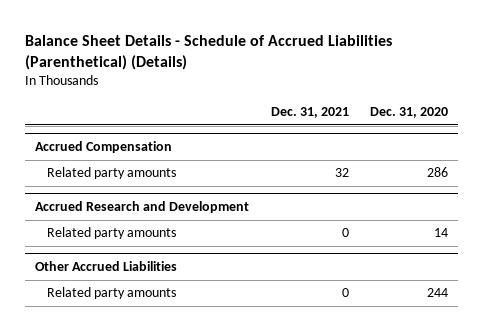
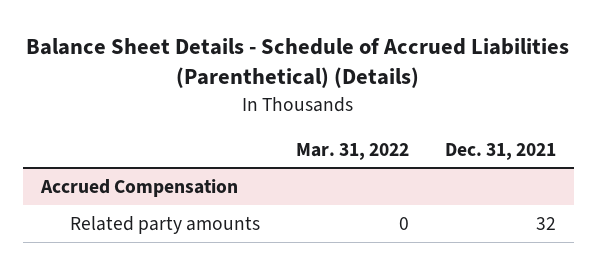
[369,107,448,119] Dec. 31, 2020 -> none
none -> [295,142,409,160] Mar. 31, 2022
[35,201,250,214] Accrued Research and Development -> none
[47,227,177,240] Related party amounts -> none
[35,261,178,272] Other Accrued Liabilities -> none
[47,287,177,300] Related party amounts -> none

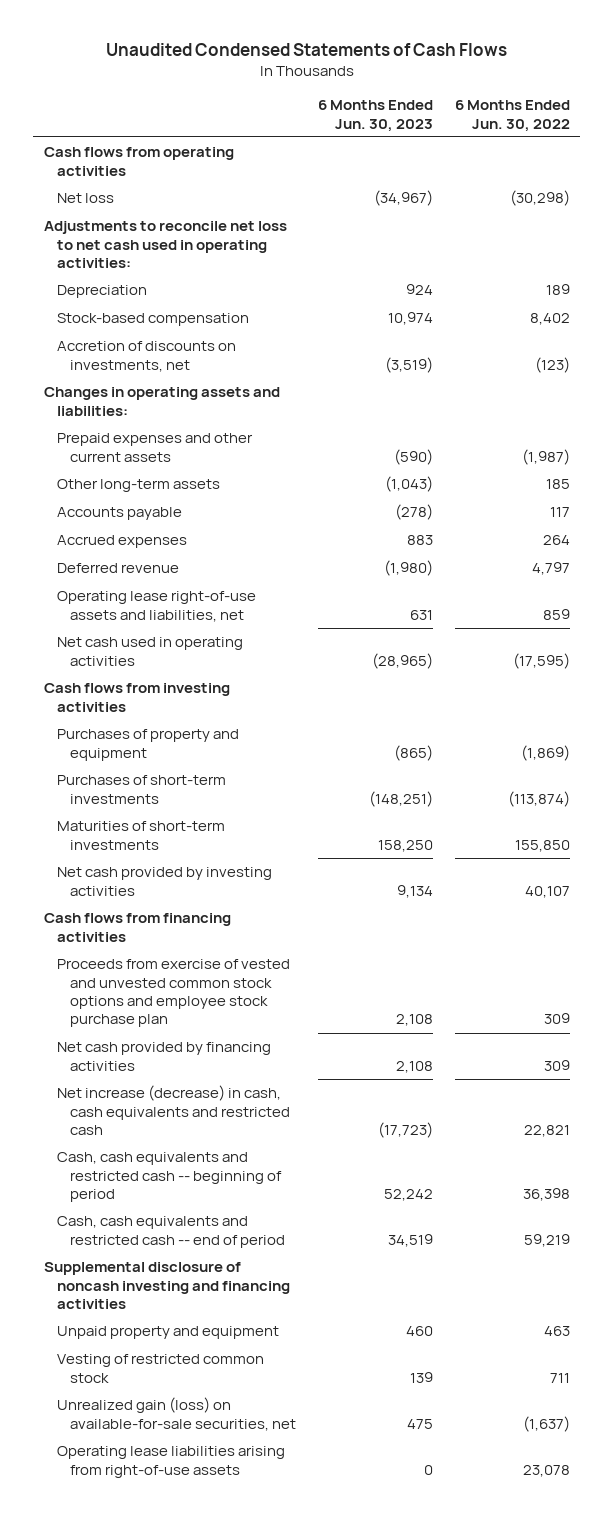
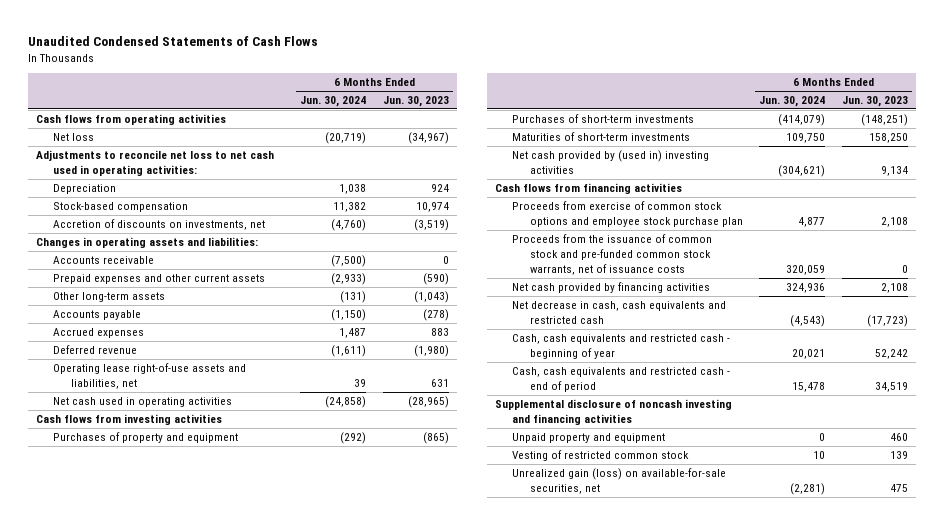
[454,100,570,132] 6 Months Ended Jun. 30, 2022 -> none
none -> [300,96,367,108] Jun. 30, 2024
none -> [53,256,155,265] Accounts receivable
[56,867,272,896] Net cash provided by investing activities -> [512,150,710,174] Net cash provided by (used in) investing activities
[56,959,290,1028] Proceeds from exercise of vested and unvested common stock options and employee stock purchase plan -> [512,201,743,227] Proceeds from exercise of common stock options and employee stock purchase plan
none -> [512,234,713,275] Proceeds from the issuance of common stock and pre-funded common stock warrants, net of issuance costs
[56,1085,291,1135] Net increase (decrease) in cash, cash equivalents and restricted cash -> [512,301,727,324] Net decrease in cash, cash equivalents and restricted cash
[56,1152,283,1202] Cash, cash equivalents and restricted cash -- beginning of period -> [512,334,731,359] Cash, cash equivalents and restricted cash - beginning of year
[56,1216,286,1248] Cash, cash equivalents and restricted cash -- end of period -> [512,367,731,392] Cash, cash equivalents and restricted cash - end of period
[56,1446,285,1478] Operating lease liabilities arising from right-of-use assets -> none

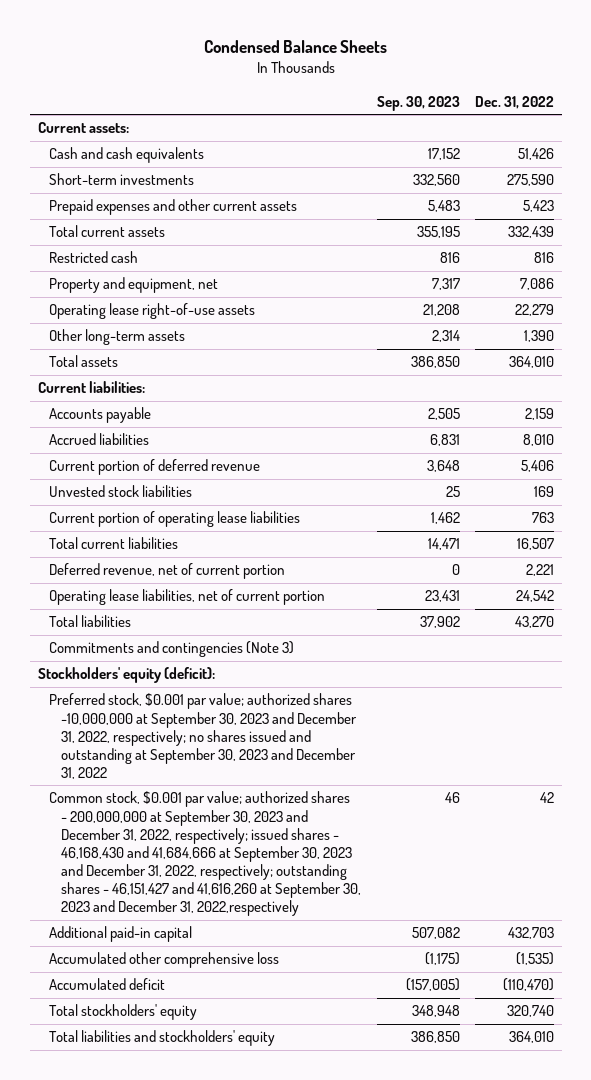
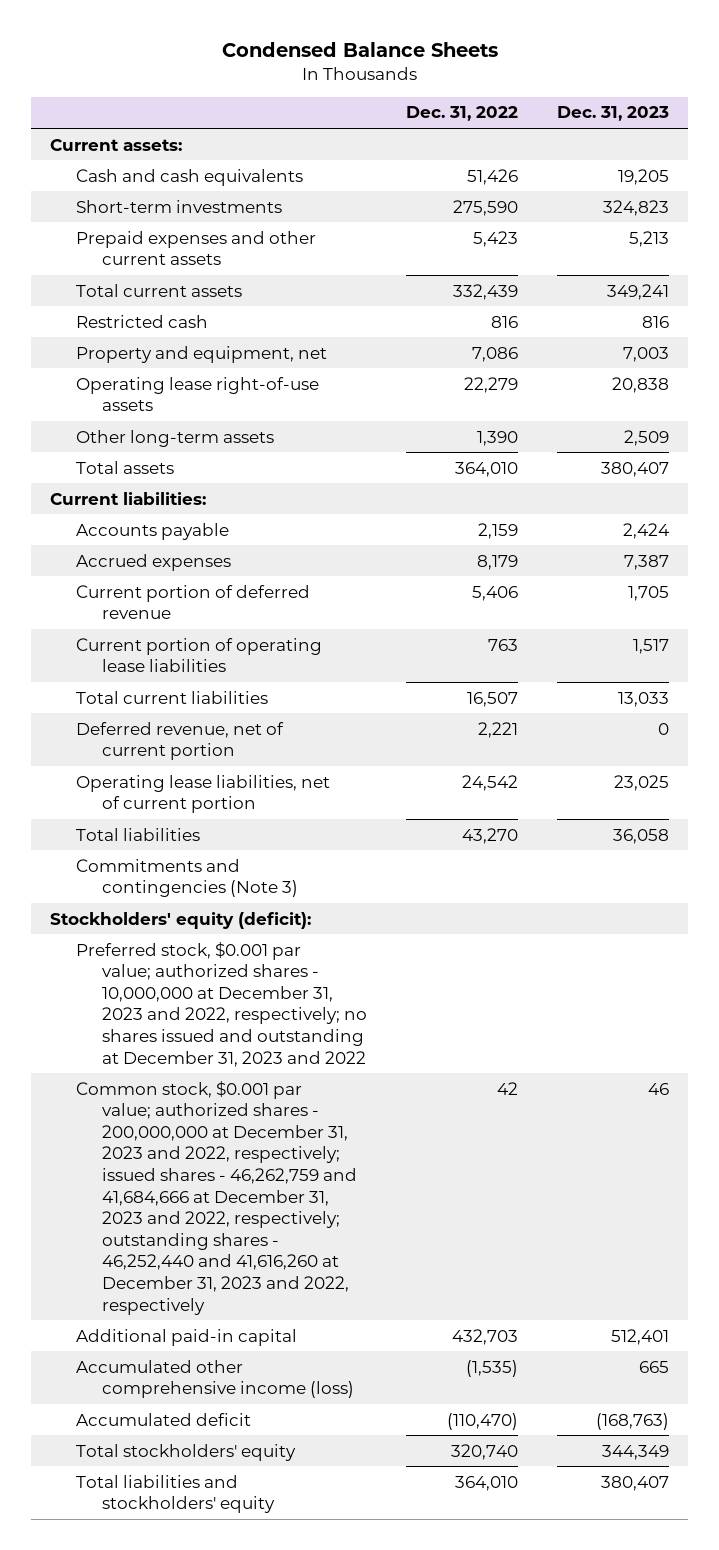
[376,95,460,111] Sep. 30, 2023 -> none
none -> [557,106,670,122] Dec. 31, 2023
[49,433,150,446] Accrued liabilities -> [76,553,232,571] Accrued expenses
[522,434,554,447] 8,010 -> [477,554,519,570] 8,179
[49,485,193,498] Unvested stock liabilities -> none
[49,693,358,779] Preferred stock, $0.001 par value; authorized shares -10,000,000 at September 30, 2023 and December 31, 2022, respectively; no shares issued and outstanding at September 30, 2023 and December 31, 2022 -> [76,941,368,1067] Preferred stock, $0.001 par value; authorized shares - 10,000,000 at December 31, 2023 and 2022, respectively; no shares issued and outstanding at December 31, 2023 and 2022
[49,791,362,917] Common stock, $0.001 par value; authorized shares - 200,000,000 at September 30, 2023 and December 31, 2022, respectively; issued shares - 46,168,430 and 41,684,666 at September 30, 2023 and December 31, 2022, respectively; outstanding shares - 46,151,427 and 41,616,260 at September 30, 2023 and December 31, 2022,respectively -> [76,1080,358,1315] Common stock, $0.001 par value; authorized shares - 200,000,000 at December 31, 2023 and 2022, respectively; issued shares - 46,262,759 and 41,684,666 at December 31, 2023 and 2022, respectively; outstanding shares - 46,252,440 and 41,616,260 at December 31, 2023 and 2022, respectively
[49,952,280,969] Accumulated other comprehensive loss -> [76,1359,355,1399] Accumulated other comprehensive income (loss)

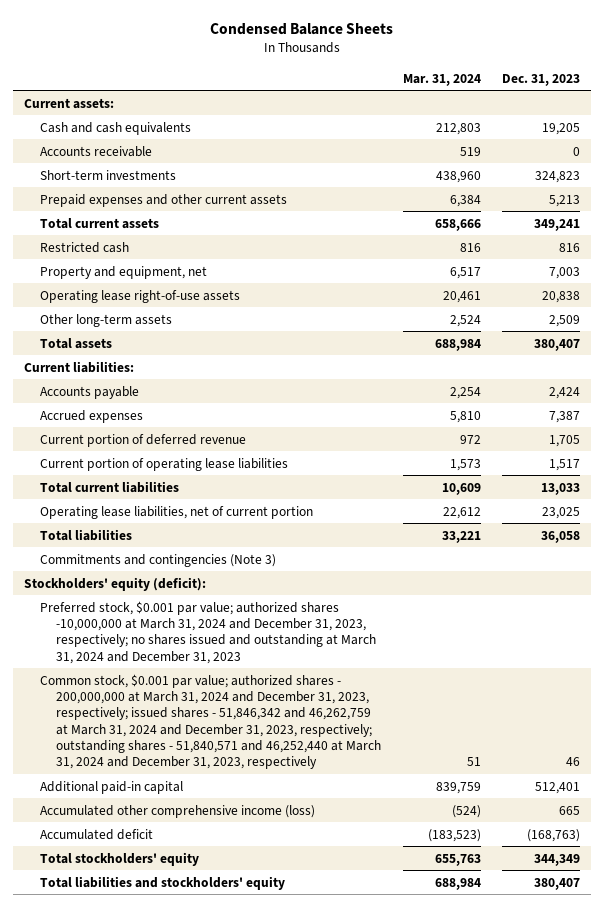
[406,106,519,122] Dec. 31, 2022 -> none
none -> [402,73,481,86] Mar. 31, 2024
none -> [39,145,152,157] Accounts receivable
[76,721,285,761] Deferred revenue, net of current portion -> none
[76,941,368,1067] Preferred stock, $0.001 par value; authorized shares - 10,000,000 at December 31, 2023 and 2022, respectively; no shares issued and outstanding at December 31, 2023 and 2022 -> [39,600,377,664] Preferred stock, $0.001 par value; authorized shares -10,000,000 at March 31, 2024 and December 31, 2023, respectively; no shares issued and outstanding at March 31, 2024 and December 31, 2023
[76,1080,358,1315] Common stock, $0.001 par value; authorized shares - 200,000,000 at December 31, 2023 and 2022, respectively; issued shares - 46,262,759 and 41,684,666 at December 31, 2023 and 2022, respectively; outstanding shares - 46,252,440 and 41,616,260 at December 31, 2023 and 2022, respectively -> [39,673,382,770] Common stock, $0.001 par value; authorized shares - 200,000,000 at March 31, 2024 and December 31, 2023, respectively; issued shares - 51,846,342 and 46,262,759 at March 31, 2024 and December 31, 2023, respectively; outstanding shares - 51,840,571 and 46,252,440 at March 31, 2024 and December 31, 2023, respectively

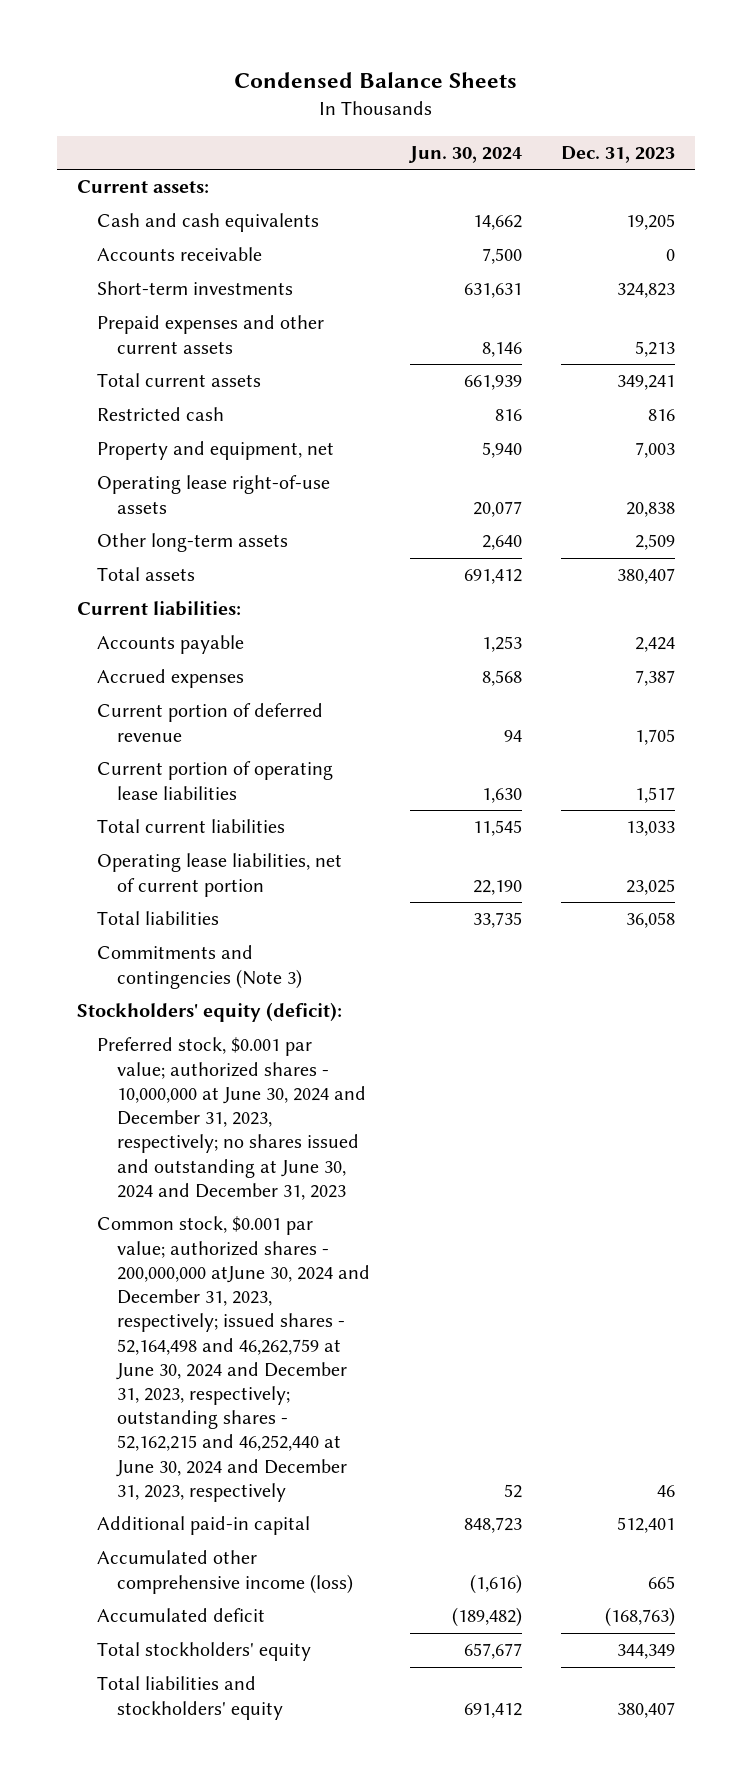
[402,73,481,86] Mar. 31, 2024 -> none
none -> [407,145,522,163] Jun. 30, 2024
[39,600,377,664] Preferred stock, $0.001 par value; authorized shares -10,000,000 at March 31, 2024 and December 31, 2023, respectively; no shares issued and outstanding at March 31, 2024 and December 31, 2023 -> [96,1037,367,1200] Preferred stock, $0.001 par value; authorized shares - 10,000,000 at June 30, 2024 and December 31, 2023, respectively; no shares issued and outstanding at June 30, 2024 and December 31, 2023
[39,673,382,770] Common stock, $0.001 par value; authorized shares - 200,000,000 at March 31, 2024 and December 31, 2023, respectively; issued shares - 51,846,342 and 46,262,759 at March 31, 2024 and December 31, 2023, respectively; outstanding shares - 51,840,571 and 46,252,440 at March 31, 2024 and December 31, 2023, respectively -> [96,1216,371,1502] Common stock, $0.001 par value; authorized shares - 200,000,000 atJune 30, 2024 and December 31, 2023, respectively; issued shares - 52,164,498 and 46,262,759 at June 30, 2024 and December 31, 2023, respectively; outstanding shares - 52,162,215 and 46,252,440 at June 30, 2024 and December 31, 2023, respectively

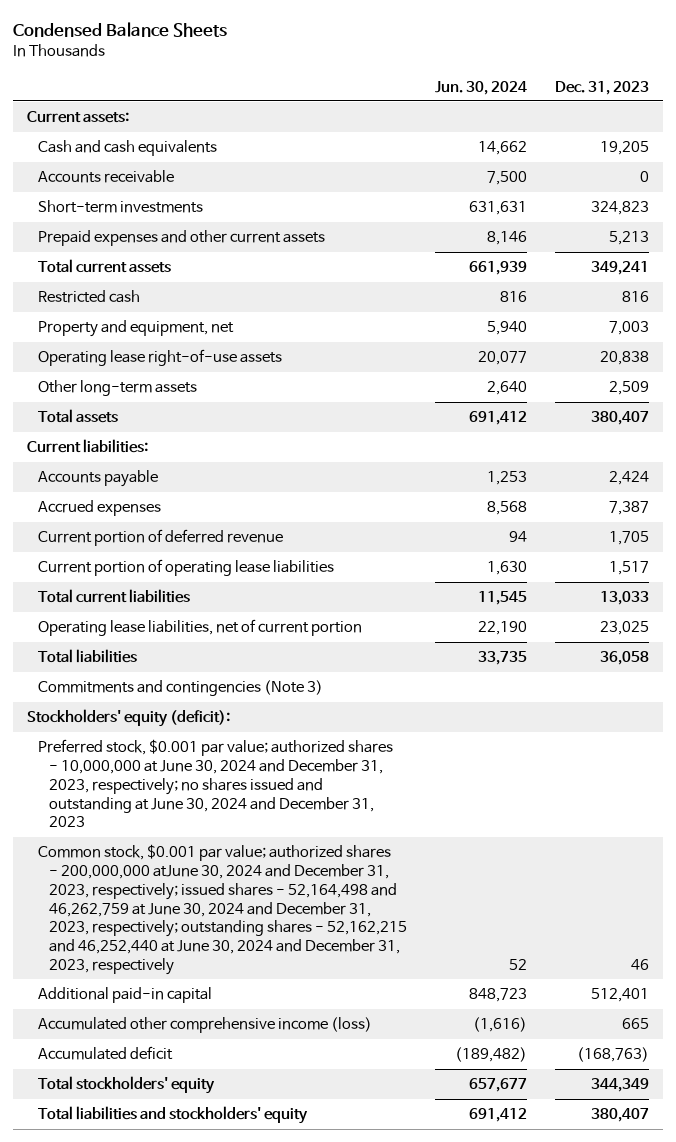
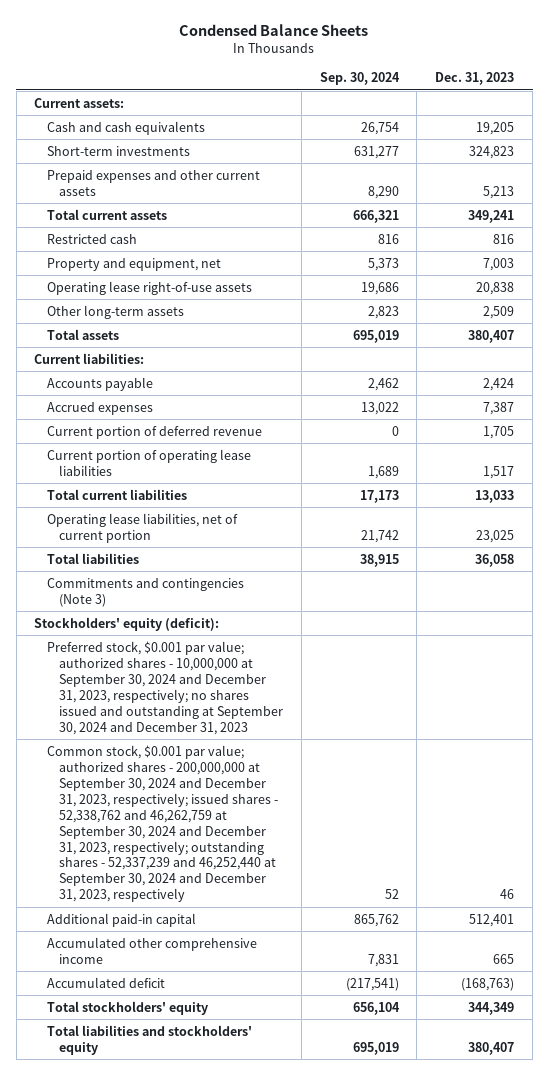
[434,80,527,95] Jun. 30, 2024 -> none
none -> [319,72,400,86] Sep. 30, 2024
[37,170,174,184] Accounts receivable -> none
[37,739,393,828] Preferred stock, $0.001 par value; authorized shares - 10,000,000 at June 30, 2024 and December 31, 2023, respectively; no shares issued and outstanding at June 30, 2024 and December 31, 2023 -> [46,640,284,735] Preferred stock, $0.001 par value; authorized shares - 10,000,000 at September 30, 2024 and December 31, 2023, respectively; no shares issued and outstanding at September 30, 2024 and December 31, 2023
[37,844,408,976] Common stock, $0.001 par value; authorized shares - 200,000,000 atJune 30, 2024 and December 31, 2023, respectively; issued shares - 52,164,498 and 46,262,759 at June 30, 2024 and December 31, 2023, respectively; outstanding shares - 52,162,215 and 46,252,440 at June 30, 2024 and December 31, 2023, respectively -> [46,744,279,903] Common stock, $0.001 par value; authorized shares - 200,000,000 at September 30, 2024 and December 31, 2023, respectively; issued shares - 52,338,762 and 46,262,759 at September 30, 2024 and December 31, 2023, respectively; outstanding shares - 52,337,239 and 46,252,440 at September 30, 2024 and December 31, 2023, respectively
[37,1017,372,1034] Accumulated other comprehensive income (loss) -> [46,936,257,964] Accumulated other comprehensive income

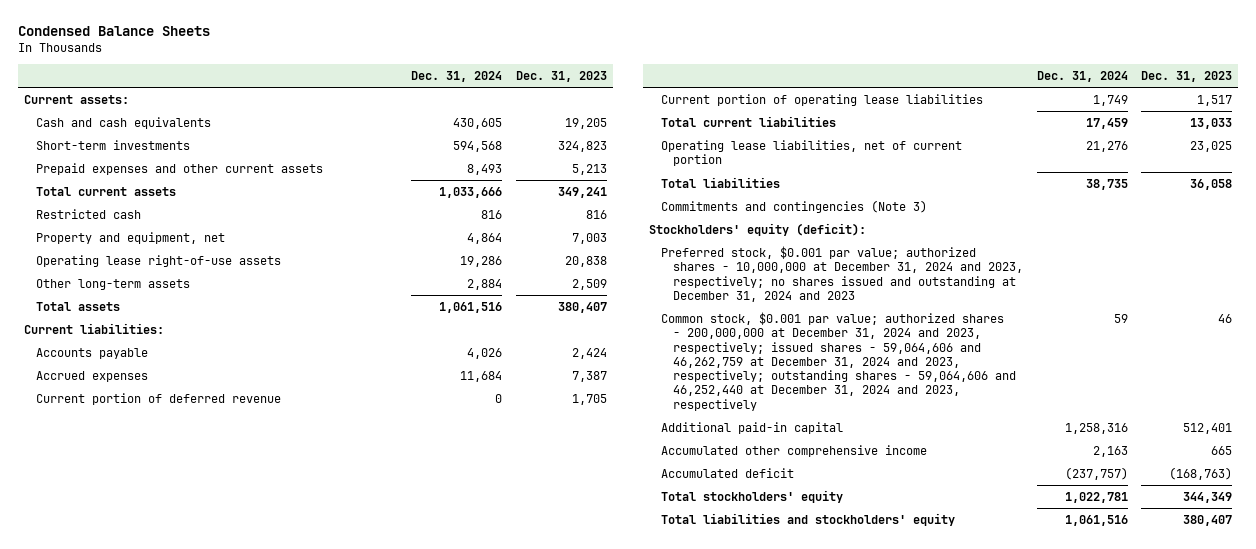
[319,72,400,86] Sep. 30, 2024 -> none
none -> [411,70,503,82] Dec. 31, 2024
[46,640,284,735] Preferred stock, $0.001 par value; authorized shares - 10,000,000 at September 30, 2024 and December 31, 2023, respectively; no shares issued and outstanding at September 30, 2024 and December 31, 2023 -> [661,246,1024,302] Preferred stock, $0.001 par value; authorized shares - 10,000,000 at December 31, 2024 and 2023, respectively; no shares issued and outstanding at December 31, 2024 and 2023
[46,744,279,903] Common stock, $0.001 par value; authorized shares - 200,000,000 at September 30, 2024 and December 31, 2023, respectively; issued shares - 52,338,762 and 46,262,759 at September 30, 2024 and December 31, 2023, respectively; outstanding shares - 52,337,239 and 46,252,440 at September 30, 2024 and December 31, 2023, respectively -> [661,312,1017,411] Common stock, $0.001 par value; authorized shares - 200,000,000 at December 31, 2024 and 2023, respectively; issued shares - 59,064,606 and 46,262,759 at December 31, 2024 and 2023, respectively; outstanding shares - 59,064,606 and 46,252,440 at December 31, 2024 and 2023, respectively

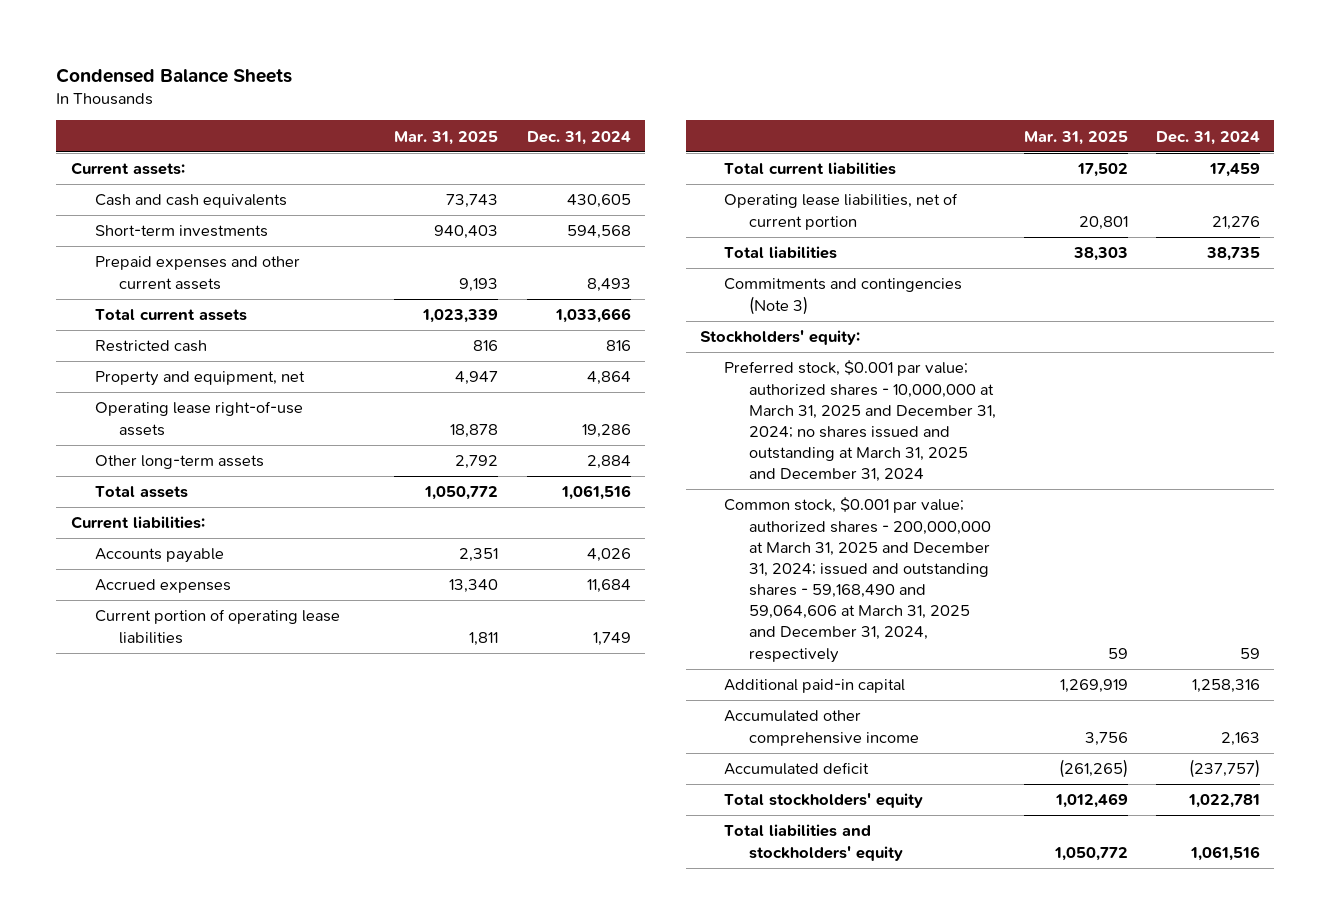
[515,70,607,82] Dec. 31, 2023 -> none
none -> [394,130,499,145] Mar. 31, 2025
[36,393,282,406] Current portion of deferred revenue -> none
[649,223,867,237] Stockholders' equity (deficit): -> [700,330,861,346] Stockholders' equity:
[661,246,1024,302] Preferred stock, $0.001 par value; authorized shares - 10,000,000 at December 31, 2024 and 2023, respectively; no shares issued and outstanding at December 31, 2024 and 2023 -> [724,360,996,483] Preferred stock, $0.001 par value; authorized shares - 10,000,000 at March 31, 2025 and December 31, 2024; no shares issued and outstanding at March 31, 2025 and December 31, 2024
[661,312,1017,411] Common stock, $0.001 par value; authorized shares - 200,000,000 at December 31, 2024 and 2023, respectively; issued shares - 59,064,606 and 46,262,759 at December 31, 2024 and 2023, respectively; outstanding shares - 59,064,606 and 46,252,440 at December 31, 2024 and 2023, respectively -> [724,497,991,663] Common stock, $0.001 par value; authorized shares - 200,000,000 at March 31, 2025 and December 31, 2024; issued and outstanding shares - 59,168,490 and 59,064,606 at March 31, 2025 and December 31, 2024, respectively

